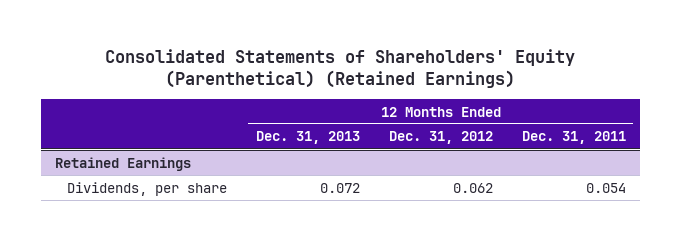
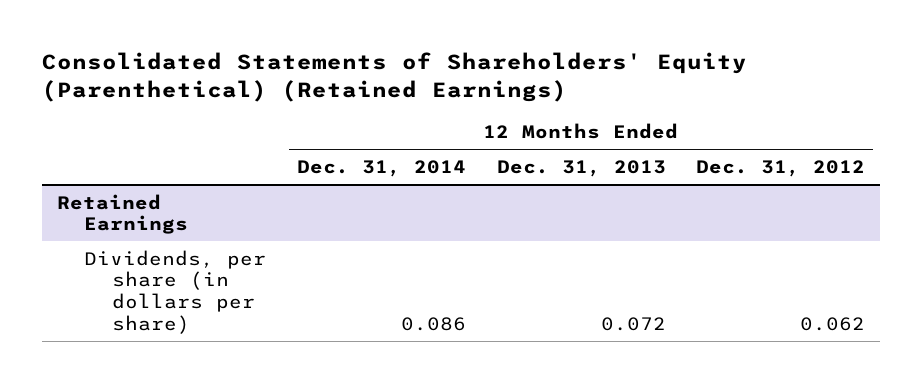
[521,131,626,145] Dec. 31, 2011 -> none
none -> [296,160,466,178] Dec. 31, 2014
[66,181,227,196] Dividends, per share -> [84,249,267,334] Dividends, per share (in dollars per share)

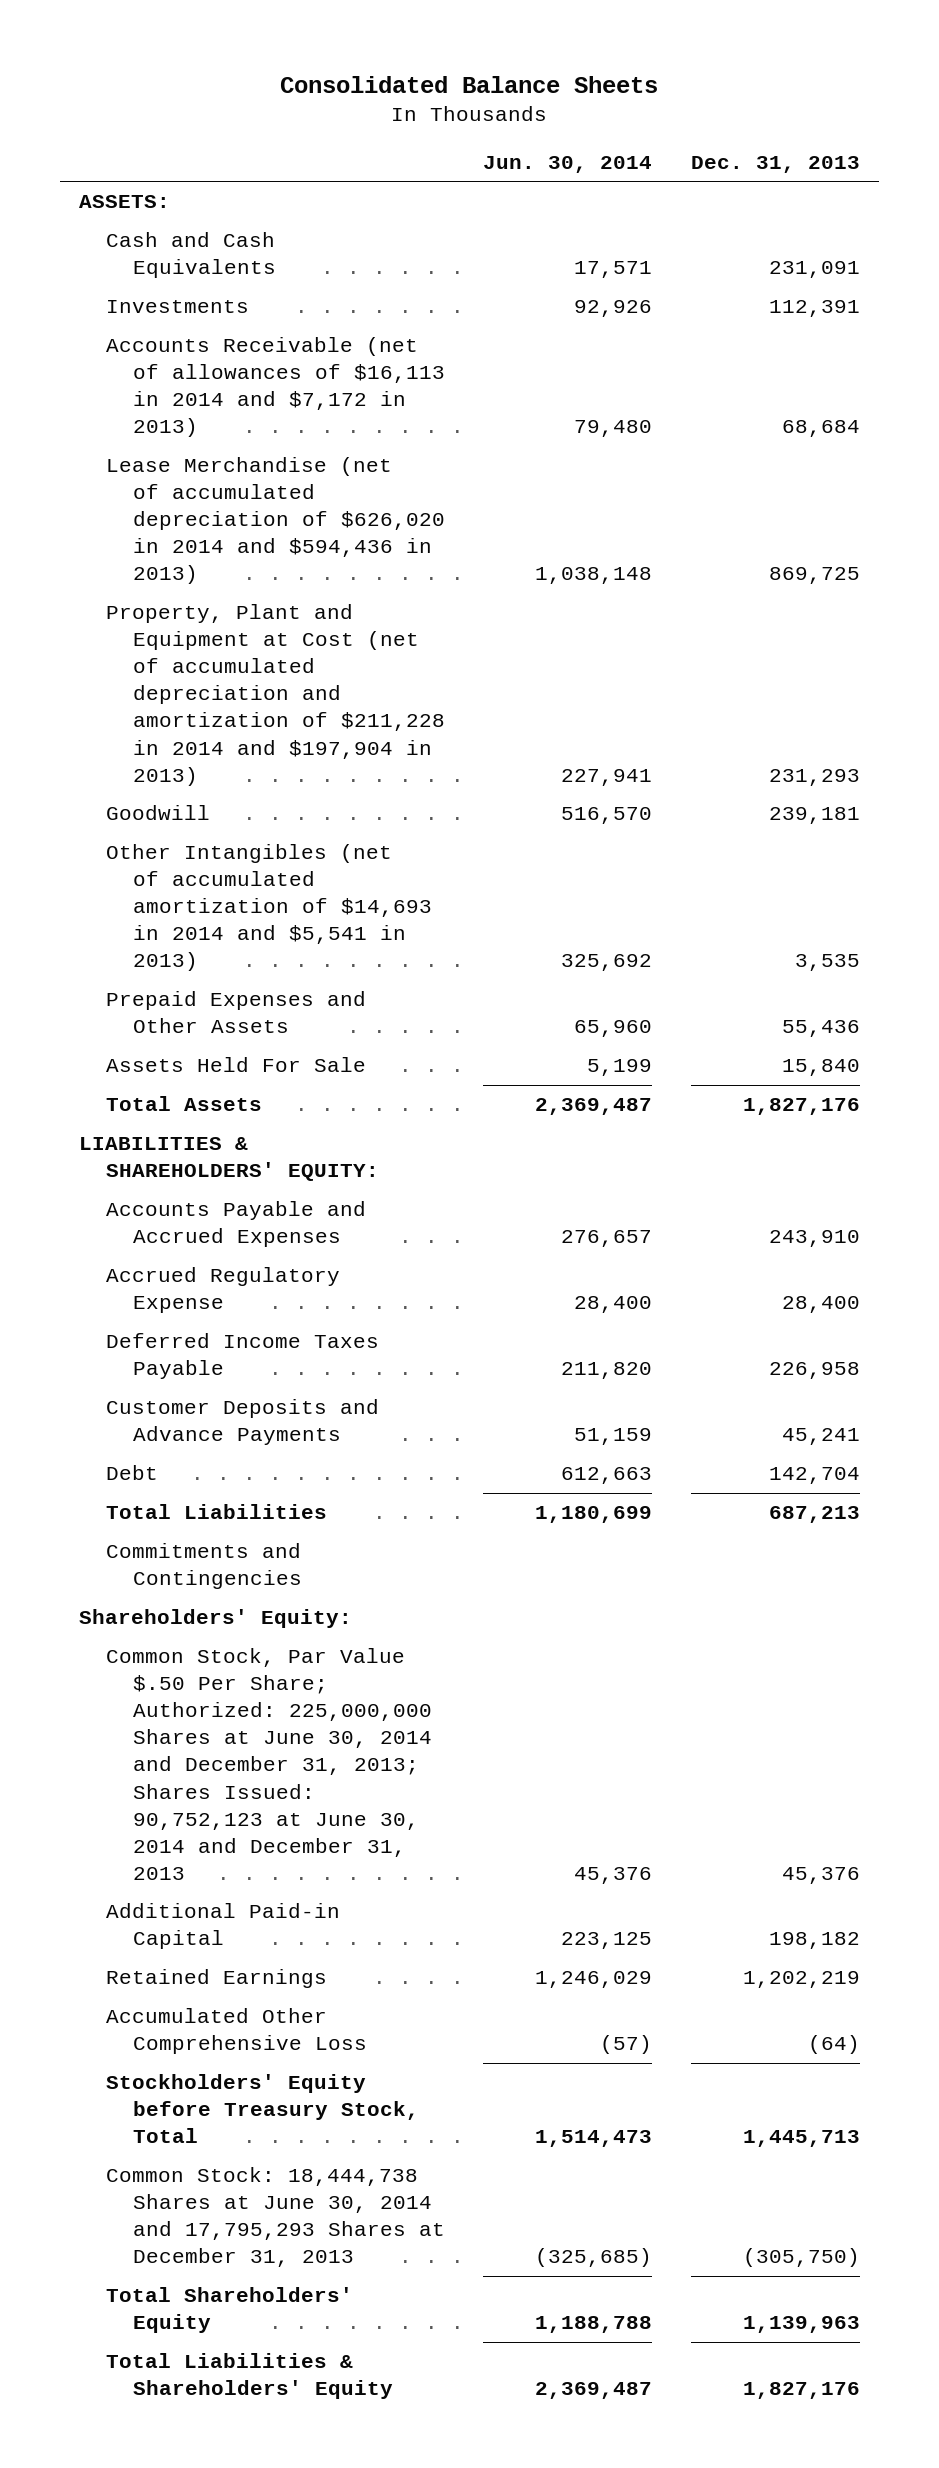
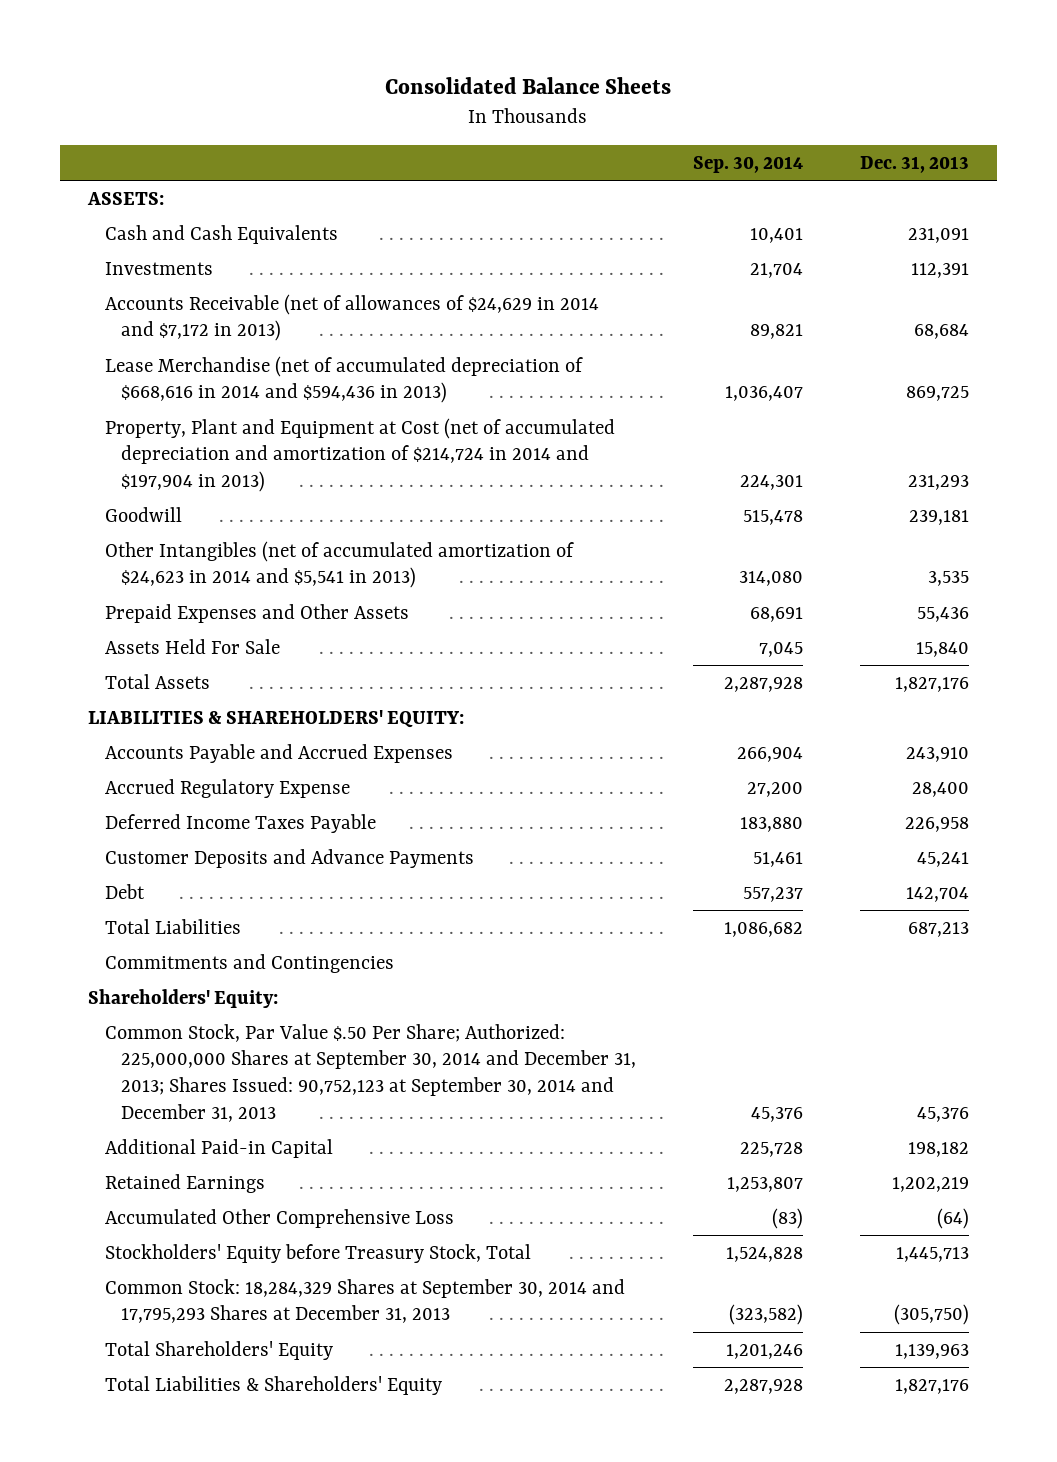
[483,155,653,173] Jun. 30, 2014 -> none
none -> [692,156,803,174] Sep. 30, 2014
[106,337,446,438] Accounts Receivable (net of allowances of $16,113 in 2014 and $7,172 in 2013) -> [104,293,599,342] Accounts Receivable (net of allowances of $24,629 in 2014 and $7,172 in 2013)
[106,457,446,585] Lease Merchandise (net of accumulated depreciation of $626,020 in 2014 and $594,436 in 2013) -> [104,355,583,404] Lease Merchandise (net of accumulated depreciation of $668,616 in 2014 and $594,436 in 2013)
[106,604,446,786] Property, Plant and Equipment at Cost (net of accumulated depreciation and amortization of $211,228 in 2014 and $197,904 in 2013) -> [104,417,615,493] Property, Plant and Equipment at Cost (net of accumulated depreciation and amortization of $214,724 in 2014 and $197,904 in 2013)
[106,844,433,972] Other Intangibles (net of accumulated amortization of $14,693 in 2014 and $5,541 in 2013) -> [104,540,574,589] Other Intangibles (net of accumulated amortization of $24,623 in 2014 and $5,541 in 2013)
[106,1648,433,1880] Common Stock, Par Value $.50 Per Share; Authorized: 225,000,000 Shares at June 30, 2014 and December 31, 2013; Shares Issued: 90,752,123 at June 30, 2014 and December 31, 2013 -> [104,1023,636,1122] Common Stock, Par Value $.50 Per Share; Authorized: 225,000,000 Shares at September 30, 2014 and December 31, 2013; Shares Issued: 90,752,123 at September 30, 2014 and December 31, 2013
[106,2167,446,2268] Common Stock: 18,444,738 Shares at June 30, 2014 and 17,795,293 Shares at December 31, 2013 -> [104,1278,625,1324] Common Stock: 18,284,329 Shares at September 30, 2014 and 17,795,293 Shares at December 31, 2013

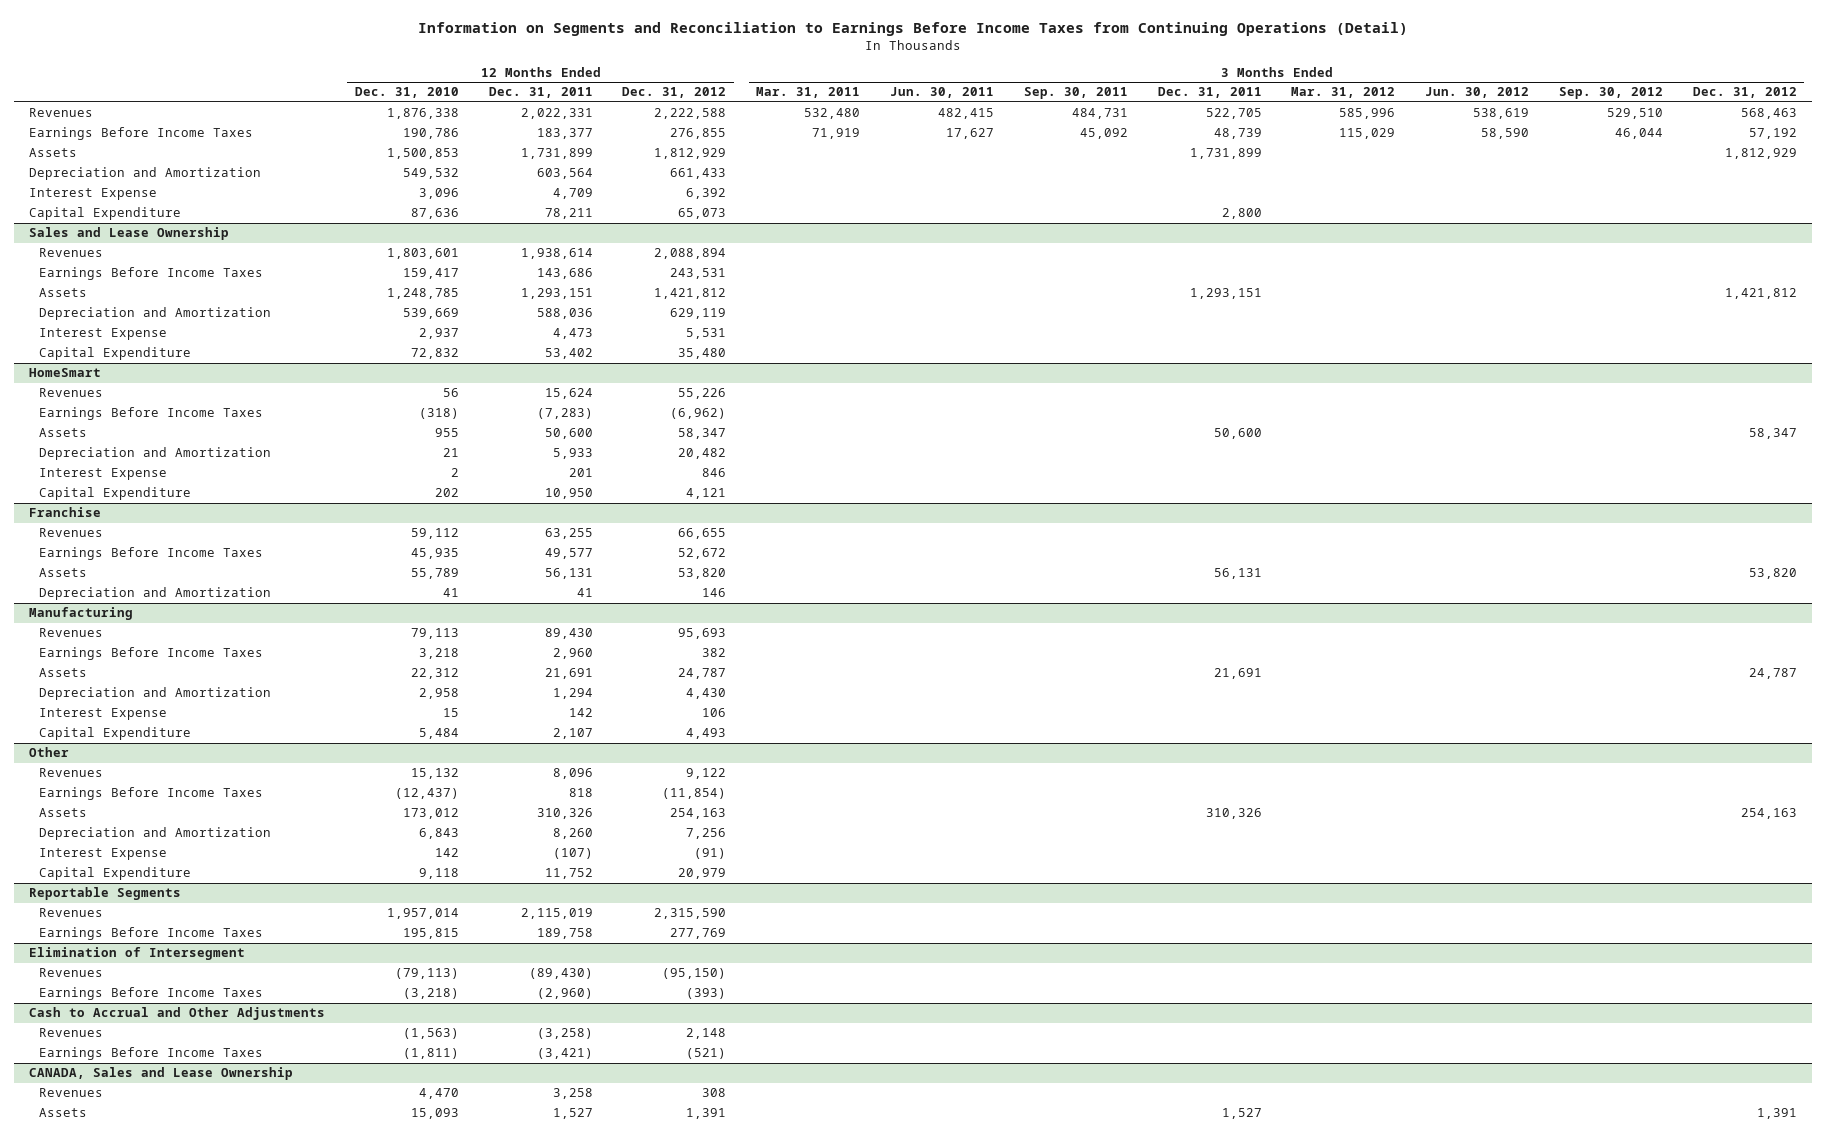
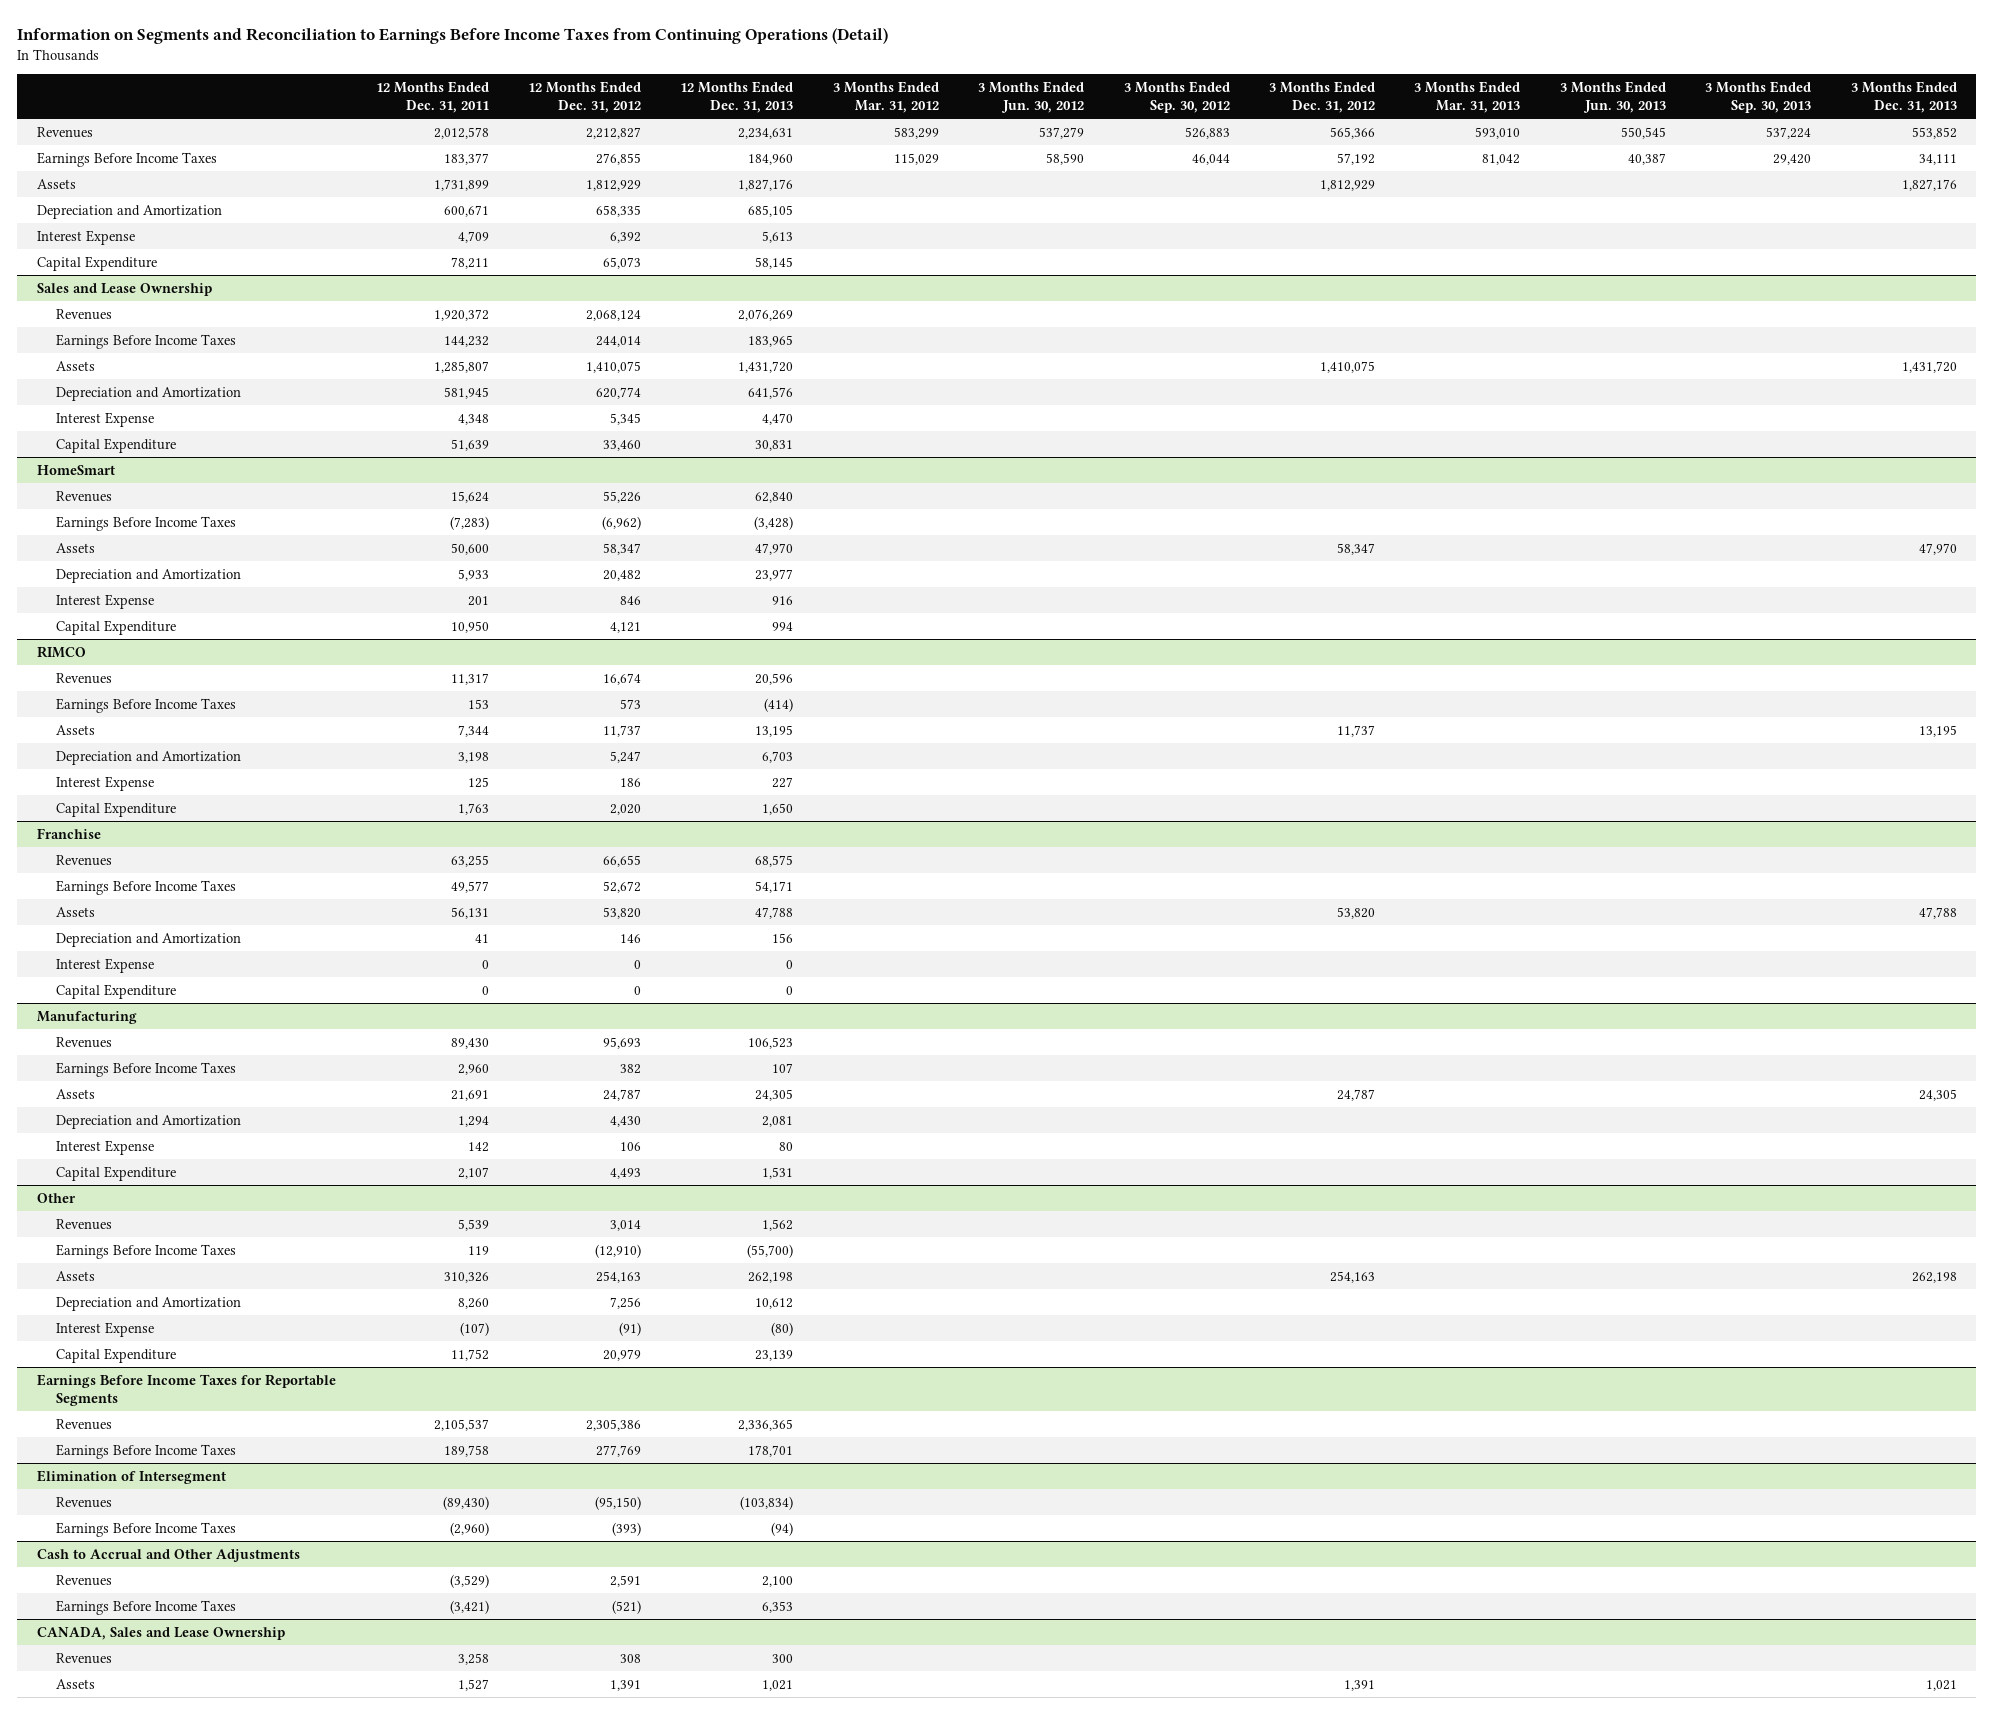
[354,87,459,99] Dec. 31, 2010 -> none
[756,87,861,99] Mar. 31, 2011 -> none
[890,87,995,99] Jun. 30, 2011 -> none
[1023,87,1128,100] Sep. 30, 2011 -> none
[1157,87,1262,99] Dec. 31, 2011 -> none
none -> [680,80,794,114] 12 Months Ended Dec. 31, 2013
none -> [1414,80,1521,114] 3 Months Ended Mar. 31, 2013
none -> [1559,80,1666,114] 3 Months Ended Jun. 30, 2013
none -> [1705,80,1812,114] 3 Months Ended Sep. 30, 2013
none -> [1850,80,1957,114] 3 Months Ended Dec. 31, 2013
[520,108,593,120] 2,022,331 -> [433,126,489,139] 2,012,578
[654,108,727,120] 2,222,588 -> [586,126,642,139] 2,212,827
[1339,108,1396,120] 585,996 -> [893,126,939,139] 583,299
[1473,108,1530,120] 538,619 -> [1039,126,1085,139] 537,279
[1607,108,1664,120] 529,510 -> [1184,126,1230,139] 526,883
[1740,108,1797,120] 568,463 -> [1330,126,1376,139] 565,366
[536,168,593,180] 603,564 -> [443,204,489,217] 600,671
[670,168,727,180] 661,433 -> [596,204,642,217] 658,335
[520,248,593,260] 1,938,614 -> [433,308,489,321] 1,920,372
[654,248,727,260] 2,088,894 -> [586,309,642,321] 2,068,124
[536,268,593,280] 143,686 -> [443,335,489,347] 144,232
[670,268,727,280] 243,531 -> [596,335,642,347] 244,014
[520,288,593,300] 1,293,151 -> [433,360,489,373] 1,285,807
[654,288,727,300] 1,421,812 -> [586,360,642,373] 1,410,075
[1724,288,1797,300] 1,421,812 -> [1320,360,1376,373] 1,410,075
[536,308,593,320] 588,036 -> [443,386,489,399] 581,945
[670,308,727,320] 629,119 -> [596,386,642,399] 620,774
[552,328,593,340] 4,473 -> [457,413,489,425] 4,348
[686,328,727,340] 5,531 -> [610,412,642,425] 5,345
[544,348,593,360] 53,402 -> [450,438,489,451] 51,639
[678,348,727,360] 35,480 -> [603,439,642,451] 33,460
none -> [37,645,87,658] RIMCO
none -> [55,672,112,684] Revenues
none -> [55,697,236,713] Earnings Before Income Taxes
none -> [55,724,95,735] Assets
none -> [55,750,241,765] Depreciation and Amortization
none -> [55,775,154,791] Interest Expense
none -> [55,801,176,817] Capital Expenditure
none -> [55,957,154,973] Interest Expense
none -> [55,983,176,999] Capital Expenditure
[552,768,593,780] 8,096 -> [457,1218,489,1231] 5,539
[686,768,727,780] 9,122 -> [610,1219,642,1231] 3,014
[568,788,593,798] 818 -> [467,1245,489,1255] 119
[662,788,727,800] (11,854) -> [595,1243,642,1258] (12,910)
[28,887,181,901] Reportable Segments -> none
none -> [37,1373,337,1406] Earnings Before Income Taxes for Reportable Segments
[520,908,593,920] 2,115,019 -> [433,1418,489,1431] 2,105,537
[654,908,727,920] 2,315,590 -> [586,1418,642,1431] 2,305,386
[536,1028,593,1040] (3,258) -> [449,1573,489,1588] (3,529)
[686,1028,727,1040] 2,148 -> [610,1574,642,1587] 2,591

